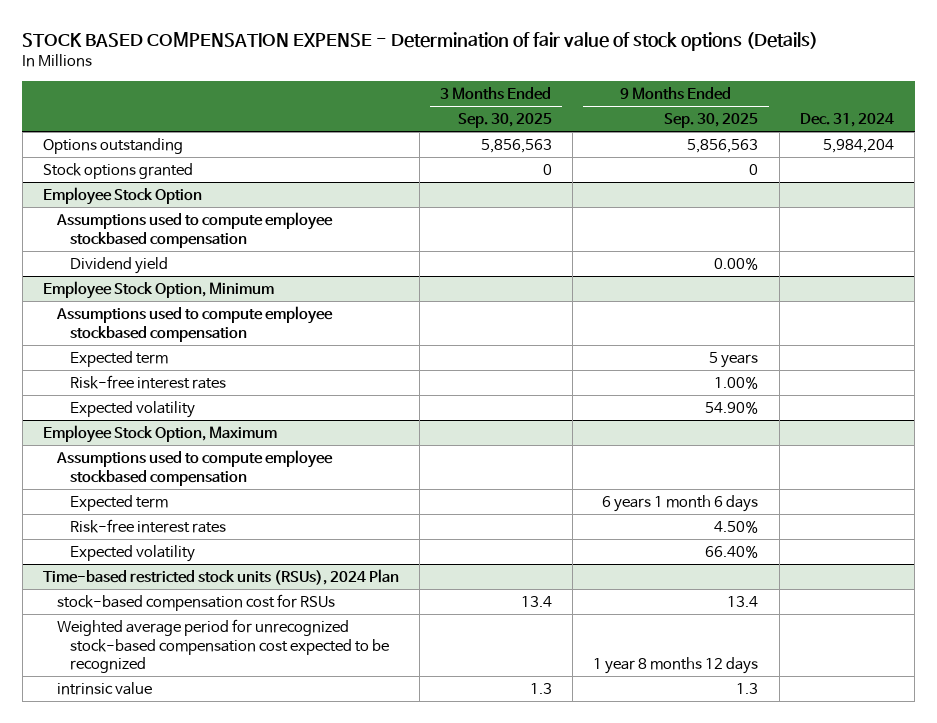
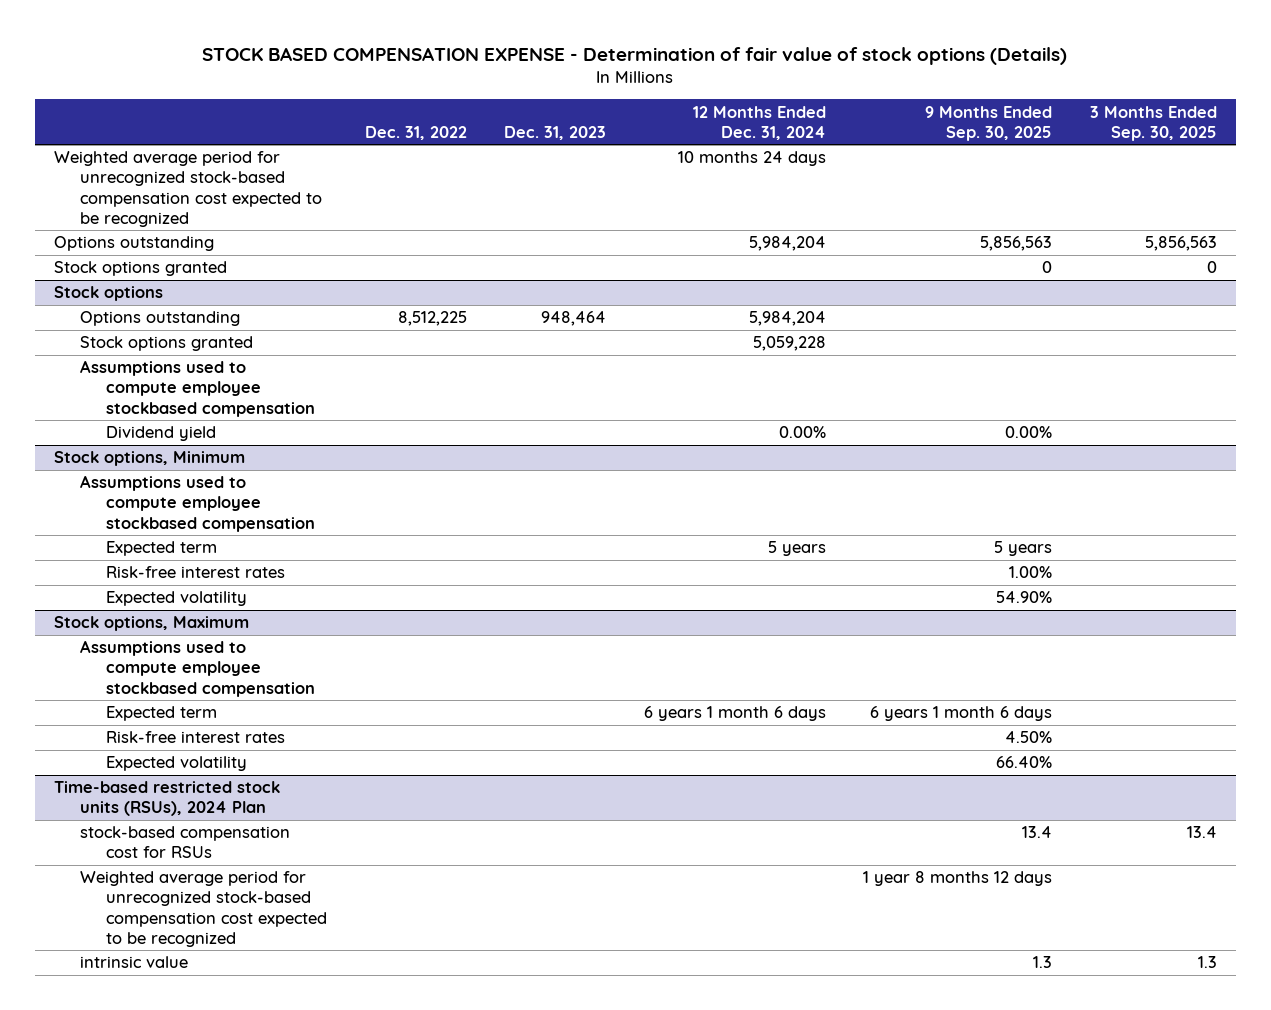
[800,113,895,128] Dec. 31, 2024 -> none
none -> [364,125,467,140] Dec. 31, 2022
none -> [504,125,607,140] Dec. 31, 2023
none -> [692,105,826,140] 12 Months Ended Dec. 31, 2024
none -> [53,151,322,227] Weighted average period for unrecognized stock-based compensation cost expected to be recognized
[43,186,203,205] Employee Stock Option -> [53,286,163,302] Stock options
none -> [79,311,240,327] Options outstanding
none -> [79,336,253,352] Stock options granted
[43,280,275,299] Employee Stock Option, Minimum -> [53,451,245,467] Stock options, Minimum
[43,424,278,443] Employee Stock Option, Maximum -> [53,616,249,632] Stock options, Maximum

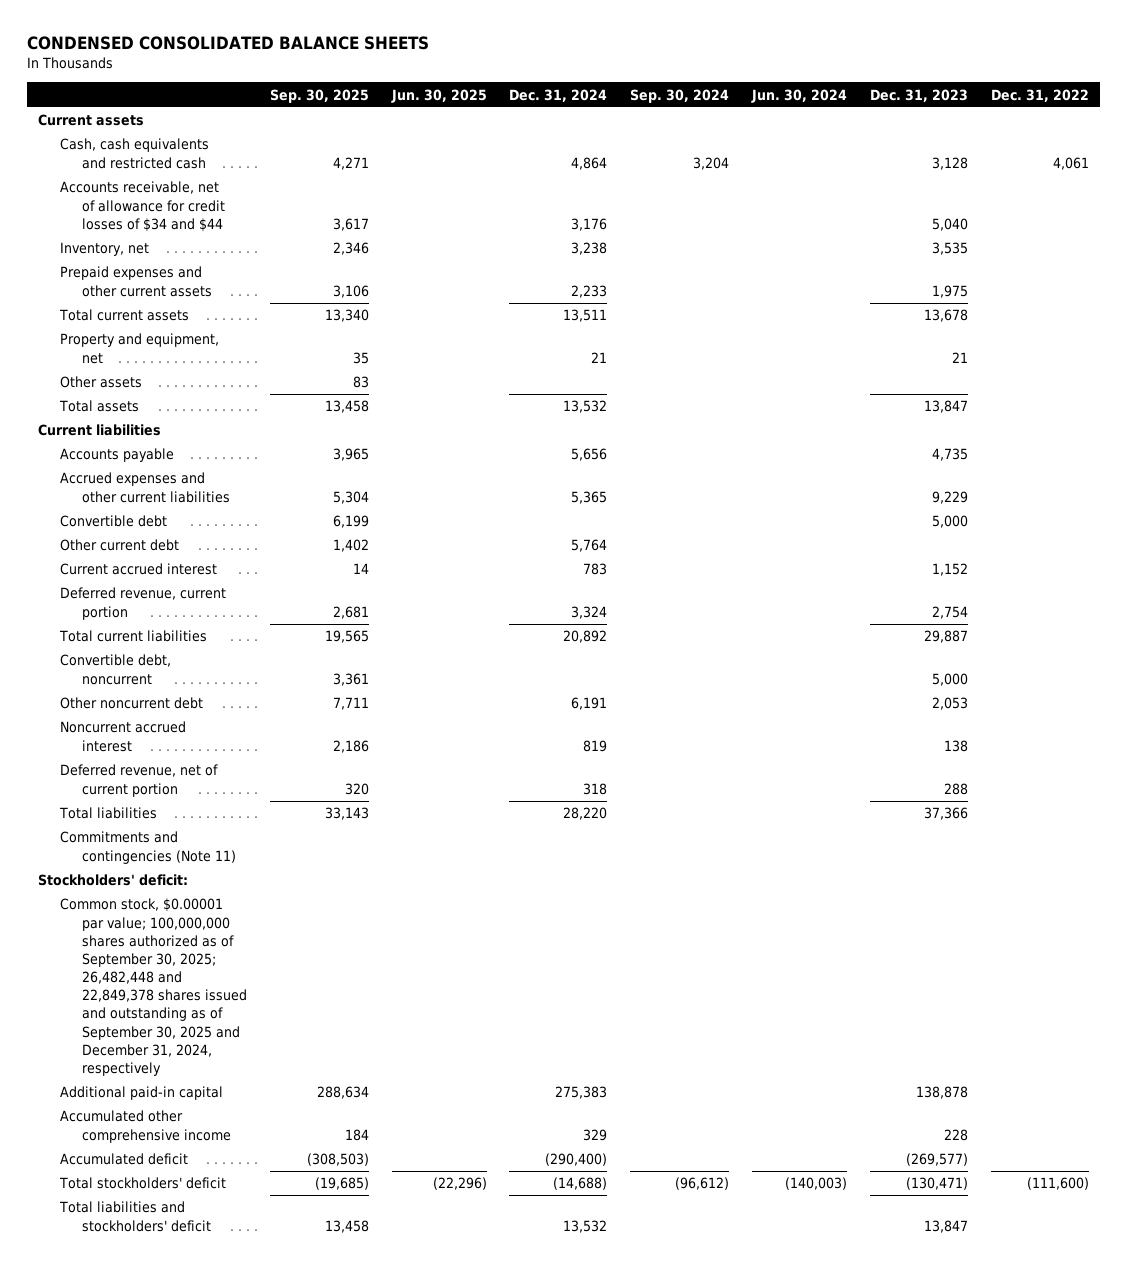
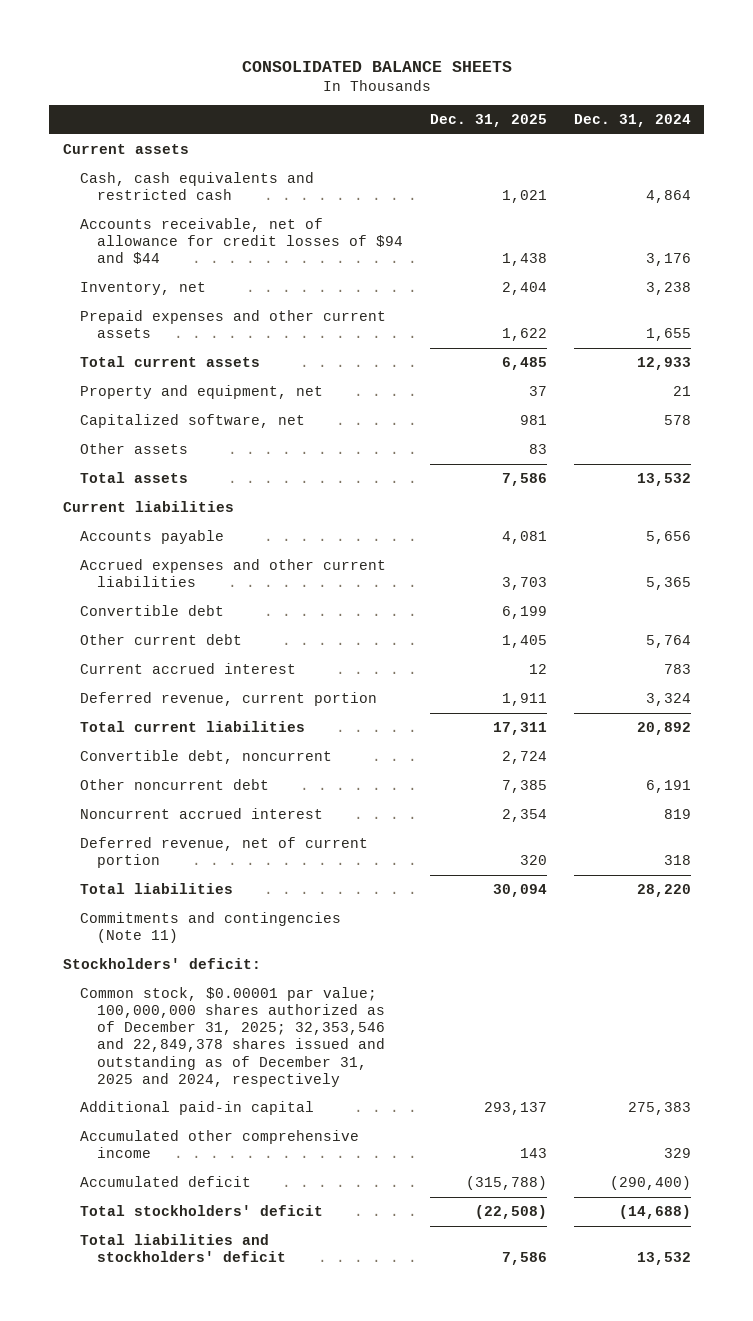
[27,36,430,51] CONDENSED CONSOLIDATED BALANCE SHEETS -> [241,60,512,72] CONSOLIDATED BALANCE SHEETS
[269,88,369,103] Sep. 30, 2025 -> none
[390,88,487,103] Jun. 30, 2025 -> none
[630,88,730,103] Sep. 30, 2024 -> none
[751,88,848,103] Jun. 30, 2024 -> none
[870,88,969,102] Dec. 31, 2023 -> none
[990,88,1089,102] Dec. 31, 2022 -> none
none -> [430,114,548,128] Dec. 31, 2025
[60,181,225,232] Accounts receivable, net of allowance for credit losses of $34 and $44 -> [79,218,404,265] Accounts receivable, net of allowance for credit losses of $94 and $44
[571,284,608,298] 2,233 -> [645,328,691,342] 1,655
[563,309,608,323] 13,511 -> [636,357,691,371] 12,933
none -> [79,414,305,429] Capitalized software, net
[60,898,247,1076] Common stock, $0.00001 par value; 100,000,000 shares authorized as of September 30, 2025; 26,482,448 and 22,849,378 shares issued and outstanding as of September 30, 2025 and December 31, 2024, respectively -> [79,987,386,1087] Common stock, $0.00001 par value; 100,000,000 shares authorized as of December 31, 2025; 32,353,546 and 22,849,378 shares issued and outstanding as of December 31, 2025 and 2024, respectively

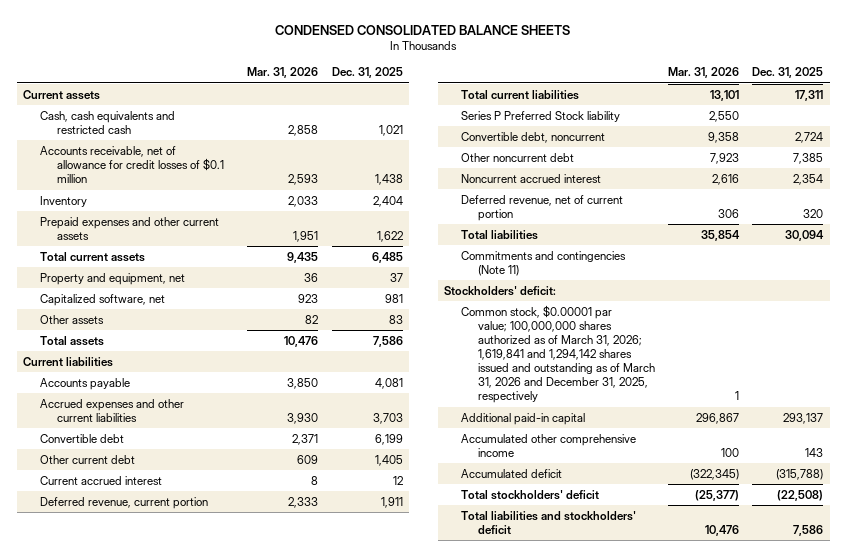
[241,60,512,72] CONSOLIDATED BALANCE SHEETS -> [275,24,571,35] CONDENSED CONSOLIDATED BALANCE SHEETS
[573,114,691,128] Dec. 31, 2024 -> none
none -> [247,67,319,79] Mar. 31, 2026
[79,218,404,265] Accounts receivable, net of allowance for credit losses of $94 and $44 -> [40,145,225,183] Accounts receivable, net of allowance for credit losses of $0.1 million
[79,282,206,296] Inventory, net -> [40,195,88,207] Inventory
none -> [461,110,621,122] Series P Preferred Stock liability
[79,987,386,1087] Common stock, $0.00001 par value; 100,000,000 shares authorized as of December 31, 2025; 32,353,546 and 22,849,378 shares issued and outstanding as of December 31, 2025 and 2024, respectively -> [461,304,656,404] Common stock, $0.00001 par value; 100,000,000 shares authorized as of March 31, 2026; 1,619,841 and 1,294,142 shares issued and outstanding as of March 31, 2026 and December 31, 2025, respectively

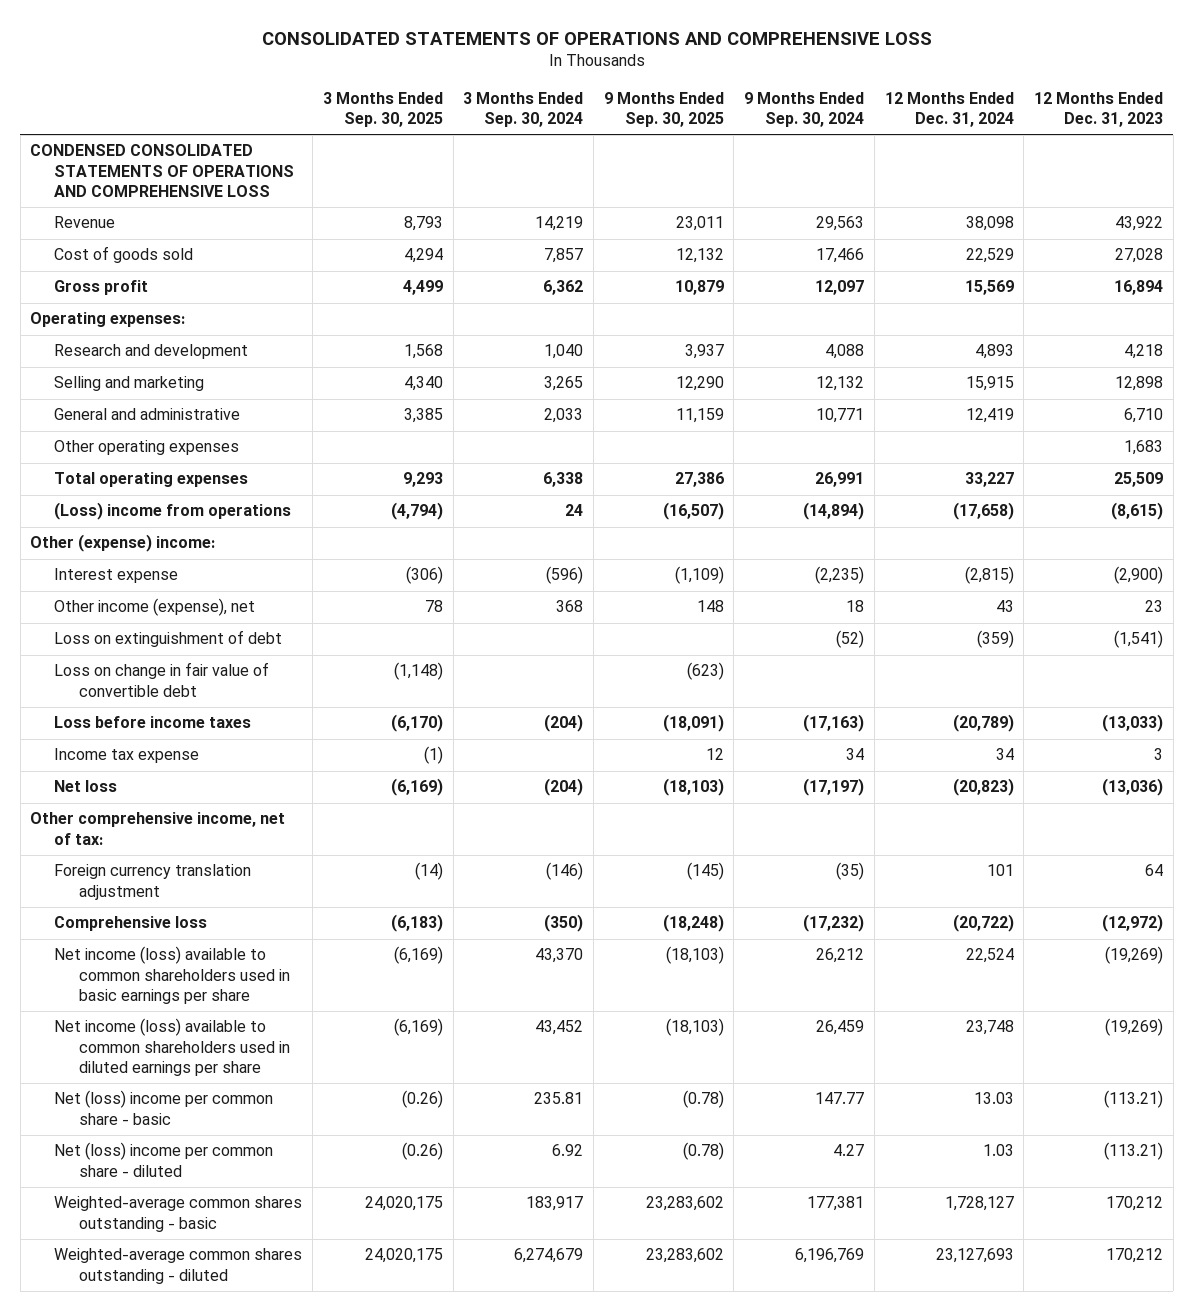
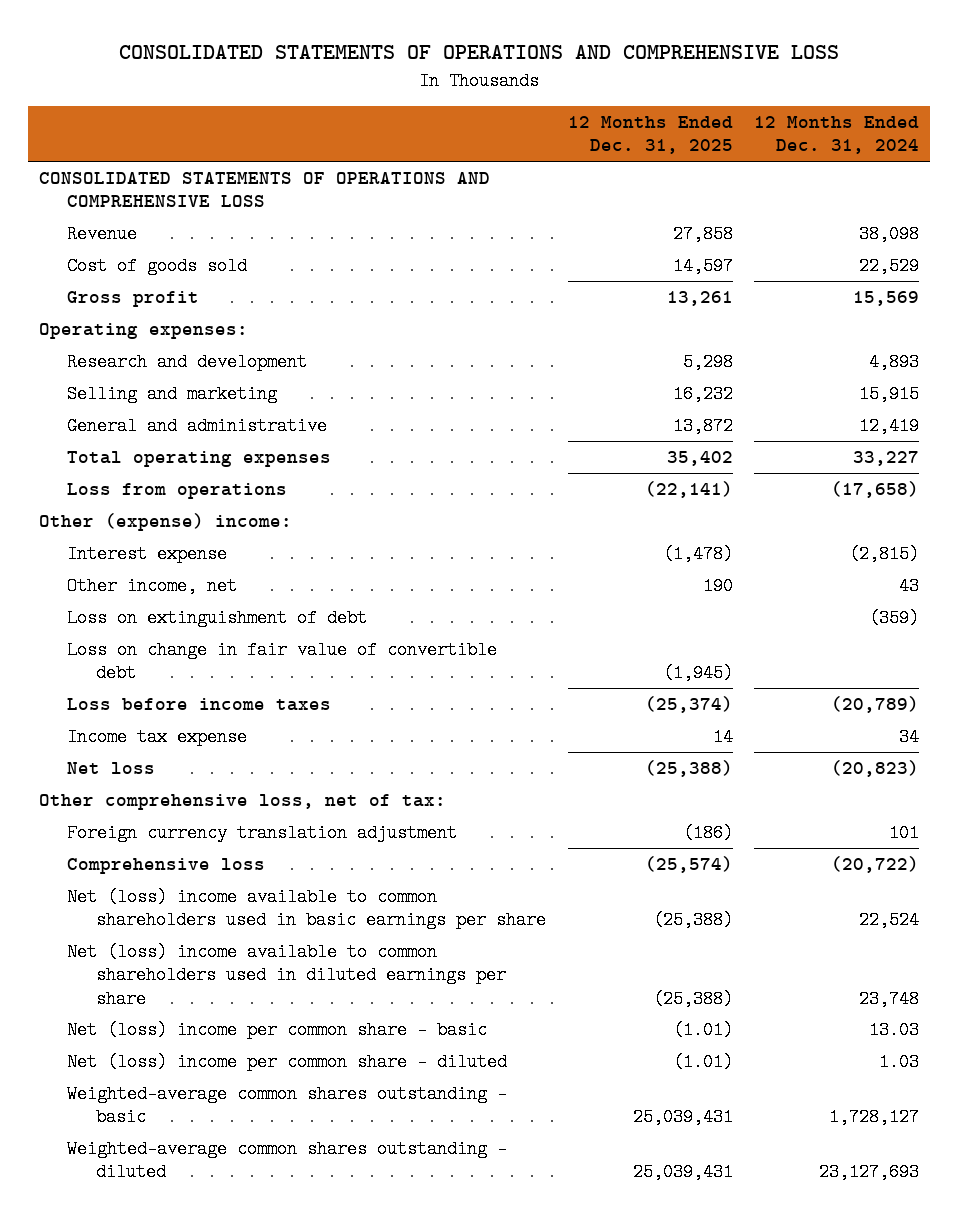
[322,91,443,127] 3 Months Ended Sep. 30, 2025 -> none
[463,91,584,127] 3 Months Ended Sep. 30, 2024 -> none
[603,91,724,127] 9 Months Ended Sep. 30, 2025 -> none
[744,91,865,127] 9 Months Ended Sep. 30, 2024 -> none
[1033,91,1163,127] 12 Months Ended Dec. 31, 2023 -> none
none -> [567,116,733,155] 12 Months Ended Dec. 31, 2025
[30,144,295,197] CONDENSED CONSOLIDATED STATEMENTS OF OPERATIONS AND COMPREHENSIVE LOSS -> [38,171,490,208] CONSOLIDATED STATEMENTS OF OPERATIONS AND COMPREHENSIVE LOSS
[54,440,240,456] Other operating expenses -> none
[54,502,292,521] (Loss) income from operations -> [67,482,288,499] Loss from operations
[54,598,256,617] Other income (expense), net -> [67,576,238,595] Other income, net
[30,812,286,845] Other comprehensive income, net of tax: -> [38,793,446,810] Other comprehensive loss, net of tax:
[54,946,290,1004] Net income (loss) available to common shareholders used in basic earnings per share -> [67,887,546,930] Net (loss) income available to common shareholders used in basic earnings per share
[54,1018,290,1076] Net income (loss) available to common shareholders used in diluted earnings per share -> [67,942,506,1008] Net (loss) income available to common shareholders used in diluted earnings per share

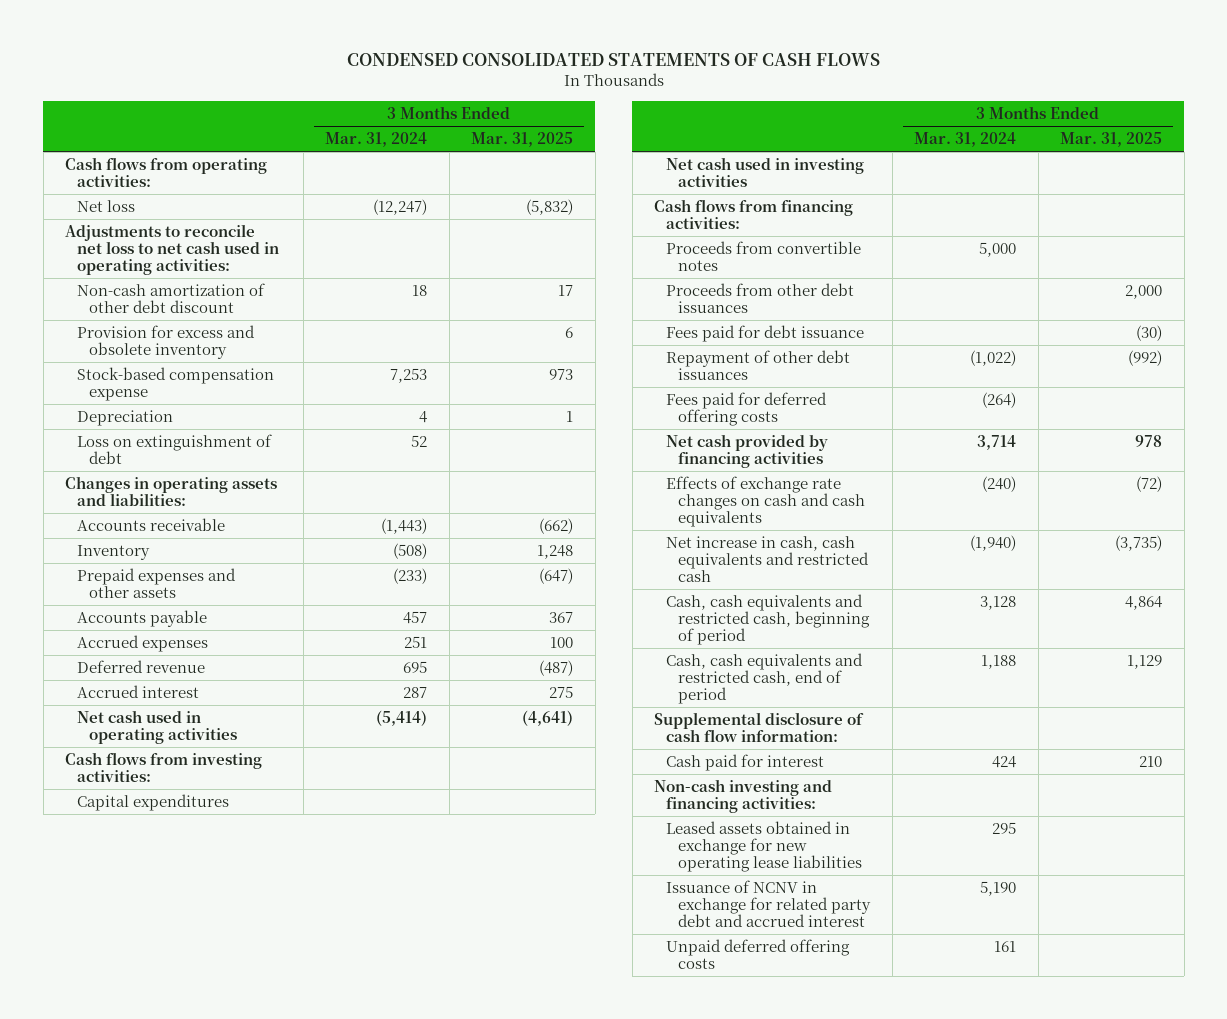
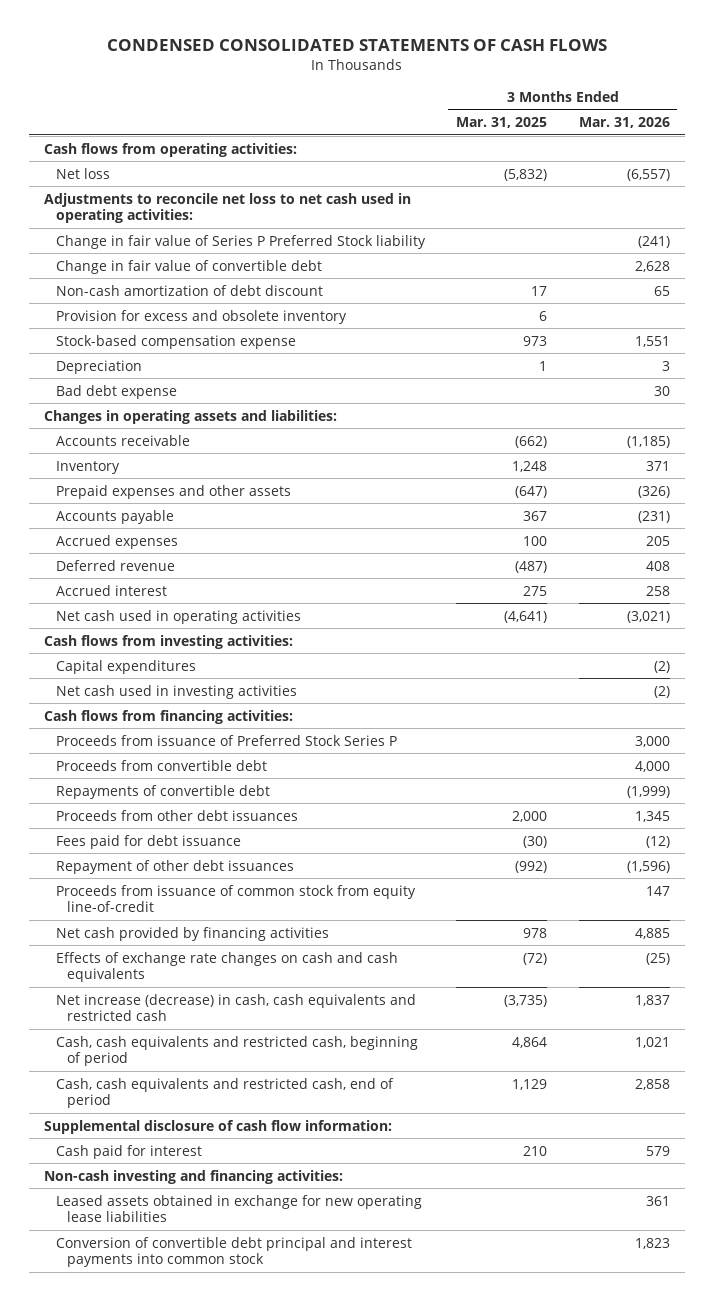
[325,132,428,148] Mar. 31, 2024 -> none
none -> [578,117,670,129] Mar. 31, 2026
none -> [55,234,426,249] Change in fair value of Series P Preferred Stock liability
none -> [55,259,322,274] Change in fair value of convertible debt
[77,282,266,314] Non-cash amortization of other debt discount -> [55,284,323,296] Non-cash amortization of debt discount
[77,433,273,465] Loss on extinguishment of debt -> none
none -> [55,384,177,399] Bad debt expense
none -> [55,734,397,746] Proceeds from issuance of Preferred Stock Series P
[666,240,862,272] Proceeds from convertible notes -> [55,759,267,771] Proceeds from convertible debt
none -> [55,784,270,799] Repayments of convertible debt
[666,391,828,427] Fees paid for deferred offering costs -> none
none -> [55,884,416,913] Proceeds from issuance of common stock from equity line-of-credit
[666,535,870,583] Net increase in cash, cash equivalents and restricted cash -> [55,993,416,1022] Net increase (decrease) in cash, cash equivalents and restricted cash
[666,879,872,928] Issuance of NCNV in exchange for related party debt and accrued interest -> none
[666,938,851,970] Unpaid deferred offering costs -> none
none -> [55,1236,412,1268] Conversion of convertible debt principal and interest payments into common stock

